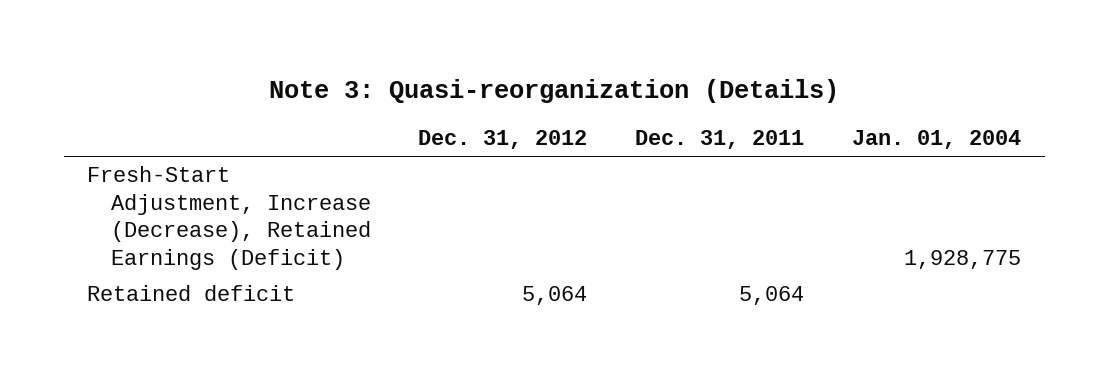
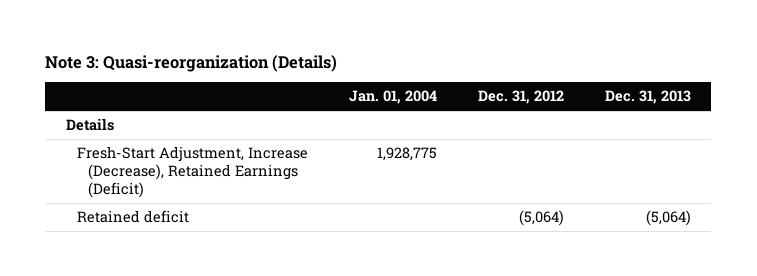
[635,130,805,150] Dec. 31, 2011 -> none
none -> [604,90,691,105] Dec. 31, 2013
none -> [65,118,114,132] Details
[522,286,588,306] 5,064 -> [518,210,564,227] (5,064)

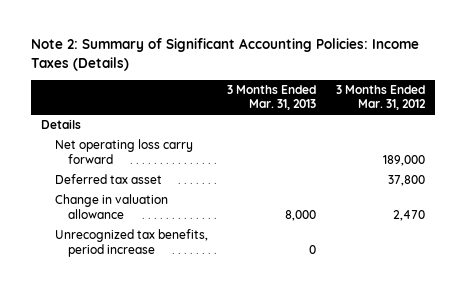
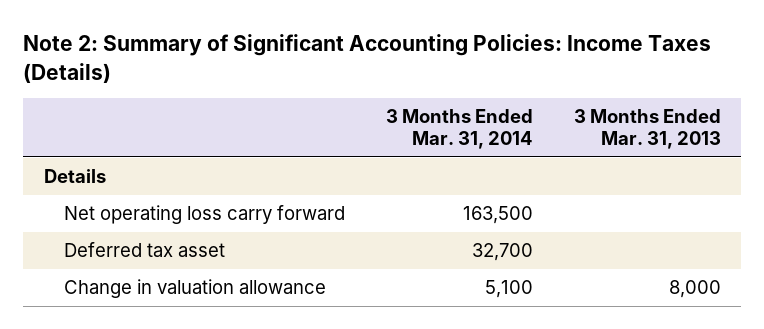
[336,84,427,111] 3 Months Ended Mar. 31, 2012 -> none
none -> [385,108,533,150] 3 Months Ended Mar. 31, 2014
[54,229,208,257] Unrecognized tax benefits, period increase -> none

